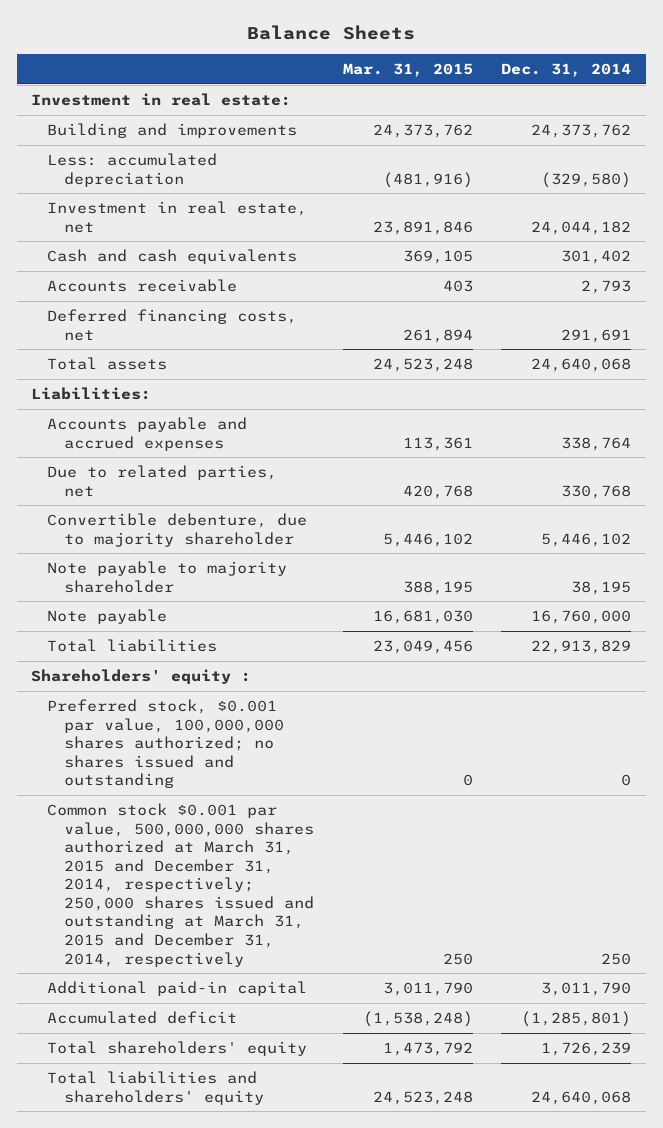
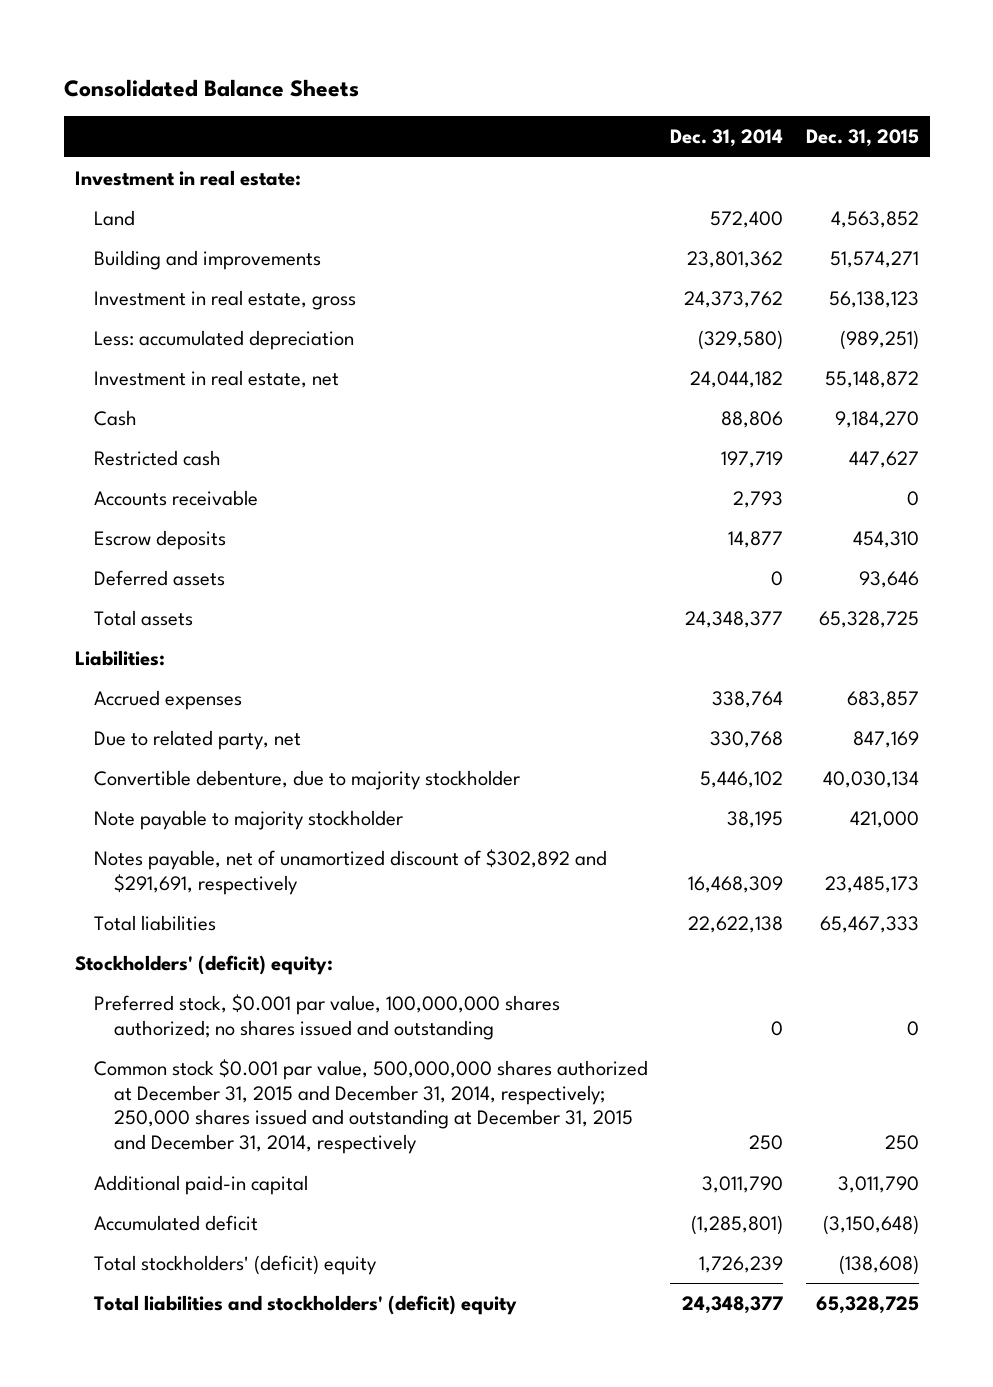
[247,25,416,41] Balance Sheets -> [63,78,359,97] Consolidated Balance Sheets
[342,63,473,78] Mar. 31, 2015 -> none
none -> [805,129,919,148] Dec. 31, 2015
none -> [94,209,136,226] Land
[531,124,632,139] 24,373,762 -> [687,250,784,268] 23,801,362
none -> [94,289,357,310] Investment in real estate, gross
[47,249,298,265] Cash and cash equivalents -> [94,409,138,426] Cash
[561,250,632,265] 301,402 -> [721,410,784,428] 88,806
none -> [94,449,222,466] Restricted cash
[47,309,298,341] Deferred financing costs, net -> none
none -> [94,529,227,550] Escrow deposits
none -> [94,569,226,586] Deferred assets
[531,358,632,373] 24,640,068 -> [685,610,784,628] 24,348,377
[47,609,168,625] Note payable -> none
[47,417,248,451] Accounts payable and accrued expenses -> [94,689,243,710] Accrued expenses
[47,465,278,497] Due to related parties, net -> [94,729,302,750] Due to related party, net
[47,513,308,547] Convertible debenture, due to majority shareholder -> [94,769,521,790] Convertible debenture, due to majority stockholder
[47,561,288,593] Note payable to majority shareholder -> [94,809,404,830] Note payable to majority stockholder
none -> [94,848,608,895] Notes payable, net of unamortized discount of $302,892 and $291,691, respectively
[531,640,632,655] 22,913,829 -> [688,915,784,933] 22,622,138
[31,669,252,685] Shareholders' equity : -> [74,954,333,975] Stockholders' (deficit) equity:
[47,803,314,967] Common stock $0.001 par value, 500,000,000 shares authorized at March 31, 2015 and December 31, 2014, respectively; 250,000 shares issued and outstanding at March 31, 2015 and December 31, 2014, respectively -> [94,1058,649,1155] Common stock $0.001 par value, 500,000,000 shares authorized at December 31, 2015 and December 31, 2014, respectively; 250,000 shares issued and outstanding at December 31, 2015 and December 31, 2014, respectively
[47,1041,308,1057] Total shareholders' equity -> [94,1254,378,1275] Total stockholders' (deficit) equity
[47,1071,264,1105] Total liabilities and shareholders' equity -> [94,1294,518,1315] Total liabilities and stockholders' (deficit) equity
[531,1090,632,1105] 24,640,068 -> [682,1295,784,1314] 24,348,377

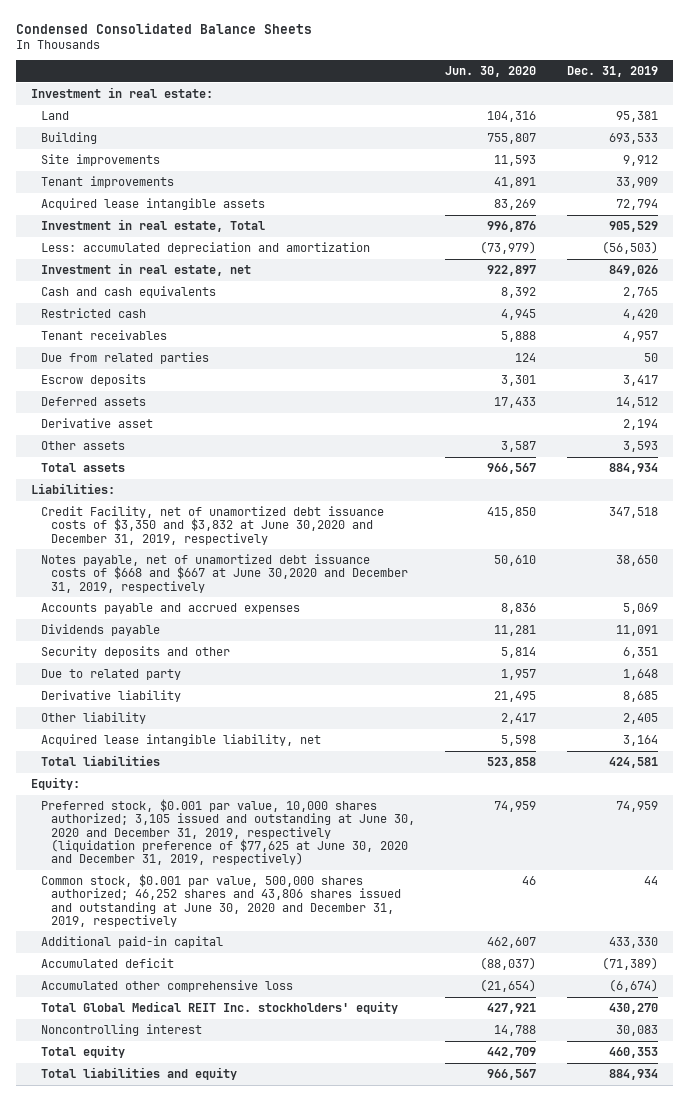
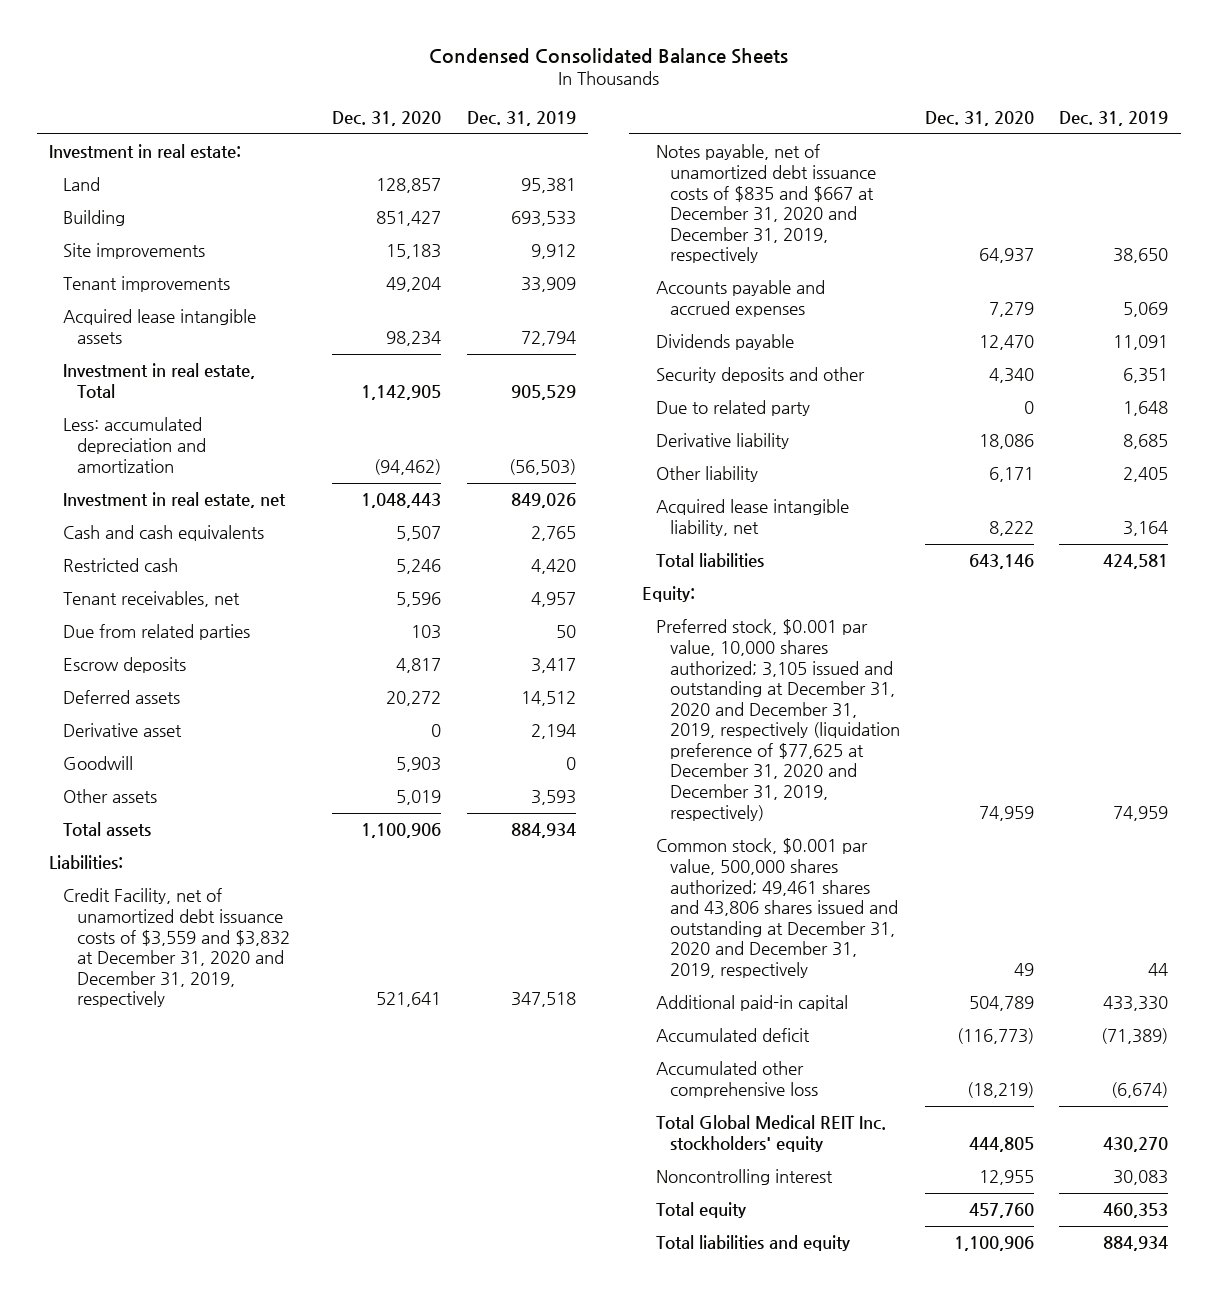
[445,66,537,78] Jun. 30, 2020 -> none
none -> [332,110,442,126] Dec. 31, 2020
[40,329,167,340] Tenant receivables -> [63,591,241,608] Tenant receivables, net
none -> [63,756,134,771] Goodwill
[40,505,384,545] Credit Facility, net of unamortized debt issuance costs of $3,350 and $3,832 at June 30,2020 and December 31, 2019, respectively -> [63,888,291,1008] Credit Facility, net of unamortized debt issuance costs of $3,559 and $3,832 at December 31, 2020 and December 31, 2019, respectively
[40,553,409,593] Notes payable, net of unamortized debt issuance costs of $668 and $667 at June 30,2020 and December 31, 2019, respectively -> [655,144,876,264] Notes payable, net of unamortized debt issuance costs of $835 and $667 at December 31, 2020 and December 31, 2019, respectively
[40,798,416,866] Preferred stock, $0.001 par value, 10,000 shares authorized; 3,105 issued and outstanding at June 30, 2020 and December 31, 2019, respectively (liquidation preference of $77,625 at June 30, 2020 and December 31, 2019, respectively) -> [655,619,900,821] Preferred stock, $0.001 par value, 10,000 shares authorized; 3,105 issued and outstanding at December 31, 2020 and December 31, 2019, respectively (liquidation preference of $77,625 at December 31, 2020 and December 31, 2019, respectively)
[40,873,402,927] Common stock, $0.001 par value, 500,000 shares authorized; 46,252 shares and 43,806 shares issued and outstanding at June 30, 2020 and December 31, 2019, respectively -> [655,838,898,978] Common stock, $0.001 par value, 500,000 shares authorized; 49,461 shares and 43,806 shares issued and outstanding at December 31, 2020 and December 31, 2019, respectively

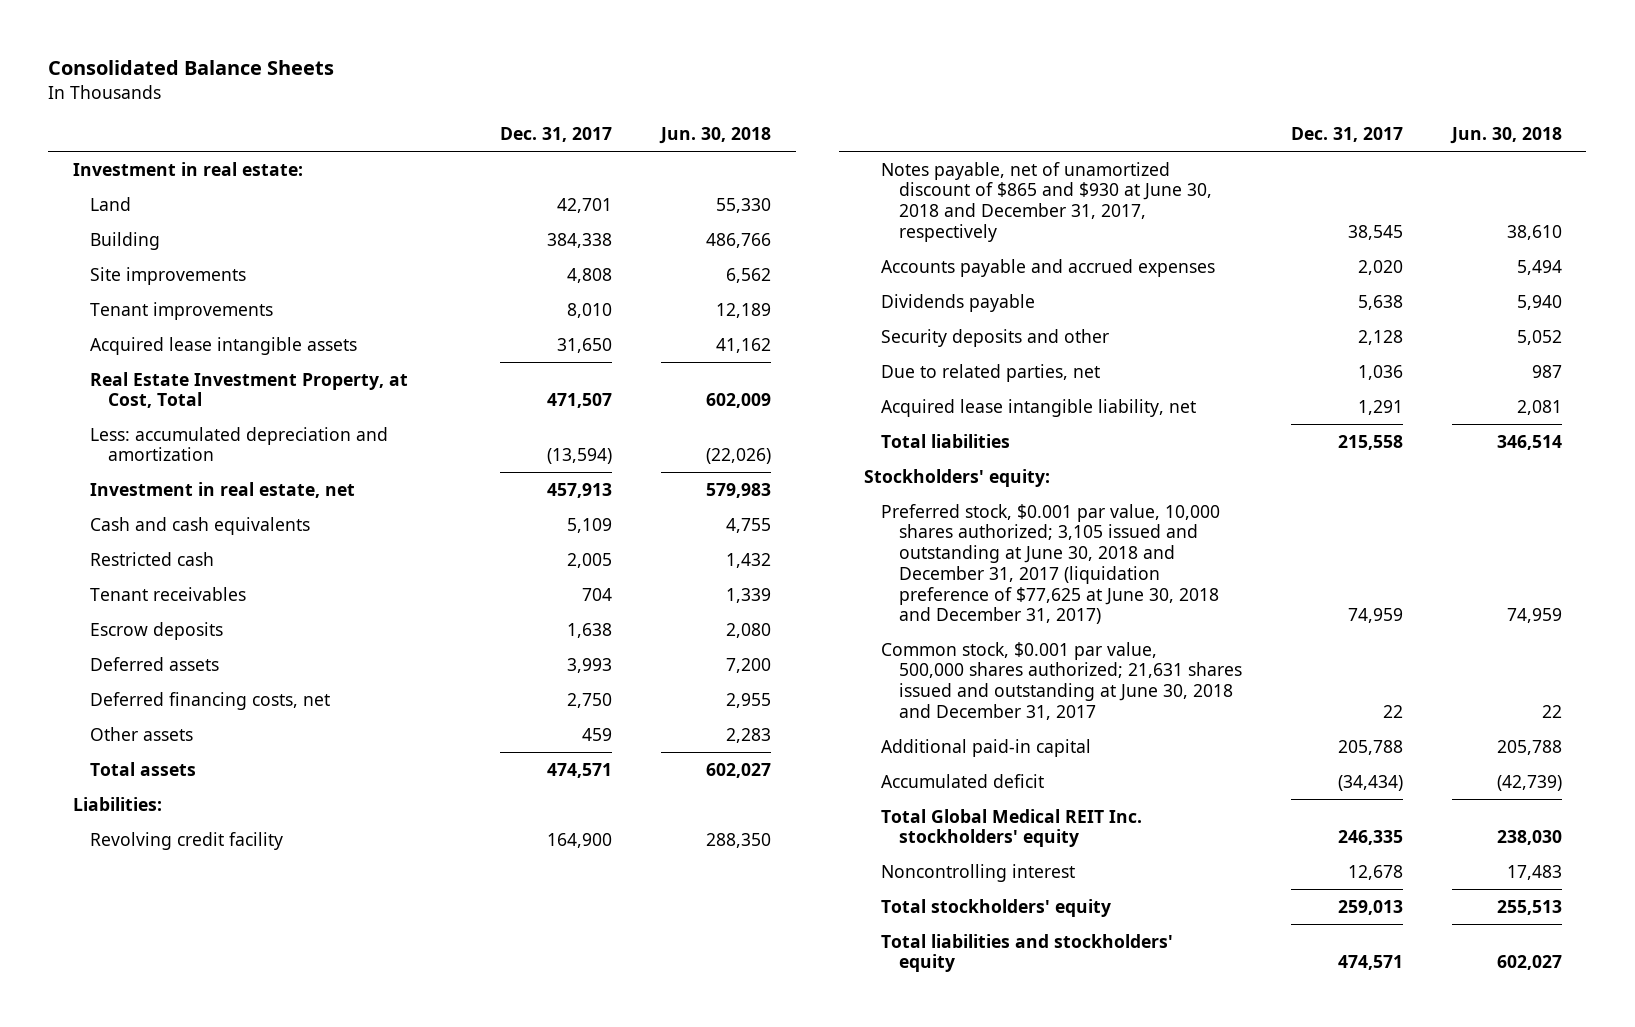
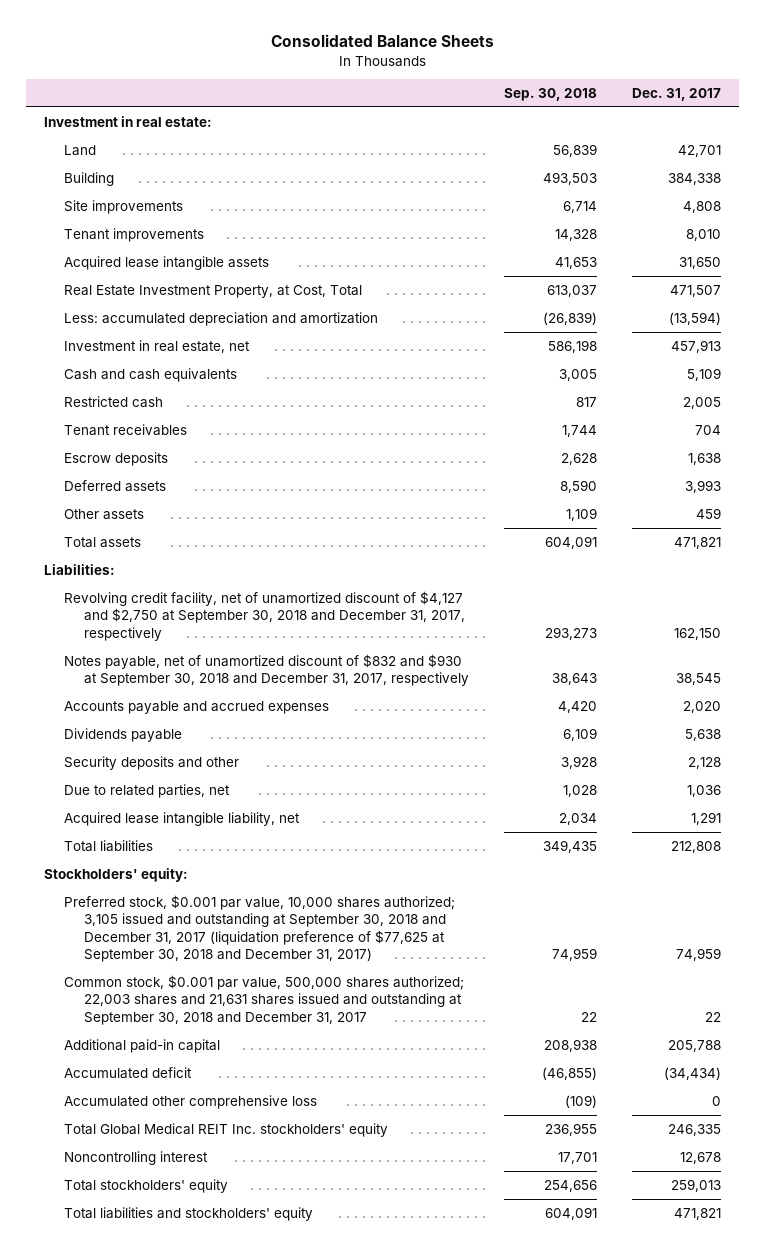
[659,127,772,145] Jun. 30, 2018 -> none
none -> [504,88,598,102] Sep. 30, 2018
[90,691,331,710] Deferred financing costs, net -> none
[547,762,613,778] 474,571 -> [674,536,722,549] 471,821
[90,831,284,850] Revolving credit facility -> none
none -> [63,590,465,641] Revolving credit facility, net of unamortized discount of $4,127 and $2,750 at September 30, 2018 and December 31, 2017, respectively
[881,161,1213,242] Notes payable, net of unamortized discount of $865 and $930 at June 30, 2018 and December 31, 2017, respectively -> [63,653,469,687] Notes payable, net of unamortized discount of $832 and $930 at September 30, 2018 and December 31, 2017, respectively
[1338,434,1404,450] 215,558 -> [671,840,722,853] 212,808
[881,503,1221,625] Preferred stock, $0.001 par value, 10,000 shares authorized; 3,105 issued and outstanding at June 30, 2018 and December 31, 2017 (liquidation preference of $77,625 at June 30, 2018 and December 31, 2017) -> [63,894,455,963] Preferred stock, $0.001 par value, 10,000 shares authorized; 3,105 issued and outstanding at September 30, 2018 and December 31, 2017 (liquidation preference of $77,625 at September 30, 2018 and December 31, 2017)
[881,641,1243,720] Common stock, $0.001 par value, 500,000 shares authorized; 21,631 shares issued and outstanding at June 30, 2018 and December 31, 2017 -> [63,974,464,1025] Common stock, $0.001 par value, 500,000 shares authorized; 22,003 shares and 21,631 shares issued and outstanding at September 30, 2018 and December 31, 2017
none -> [63,1094,317,1109] Accumulated other comprehensive loss
[1338,955,1404,971] 474,571 -> [674,1207,722,1220] 471,821

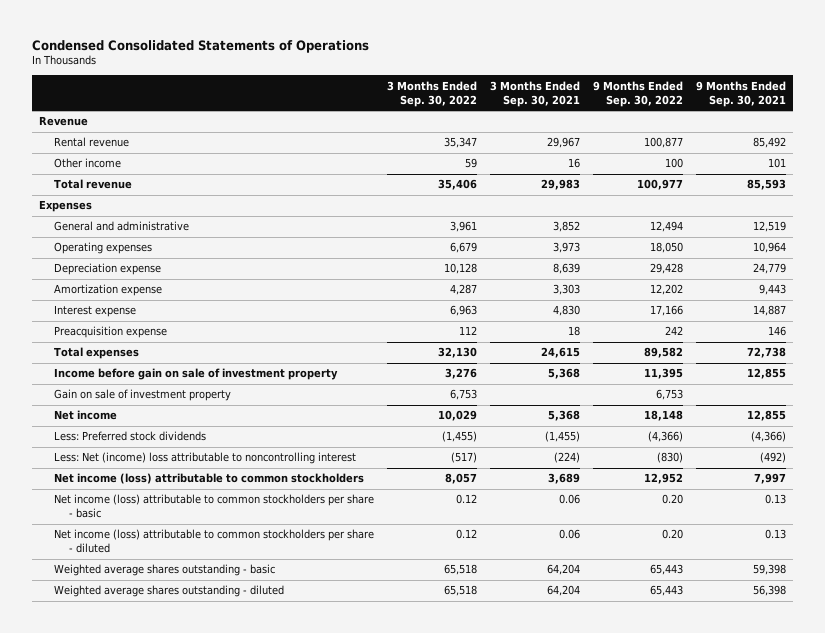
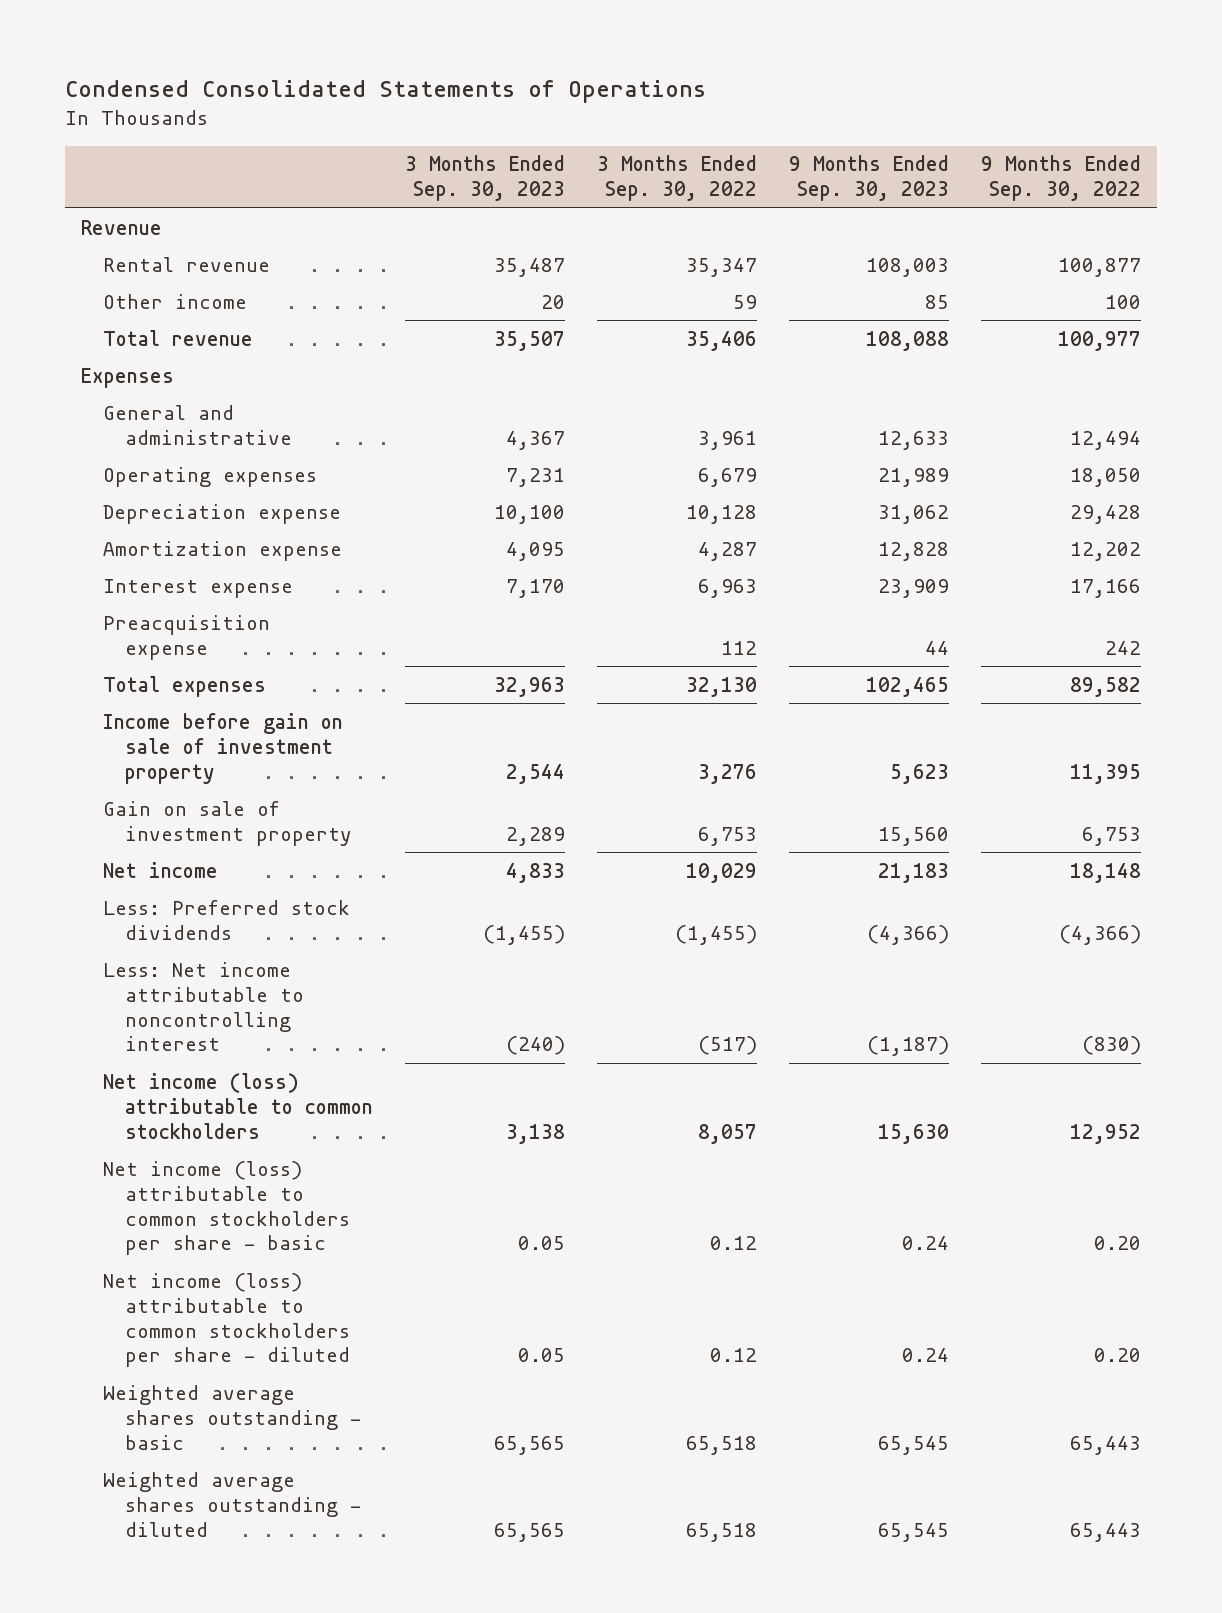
[489,80,580,107] 3 Months Ended Sep. 30, 2021 -> none
[696,80,787,107] 9 Months Ended Sep. 30, 2021 -> none
none -> [405,155,566,202] 3 Months Ended Sep. 30, 2023
none -> [789,155,950,202] 9 Months Ended Sep. 30, 2023
[53,452,356,465] Less: Net (income) loss attributable to noncontrolling interest -> [103,961,305,1052] Less: Net income attributable to noncontrolling interest

